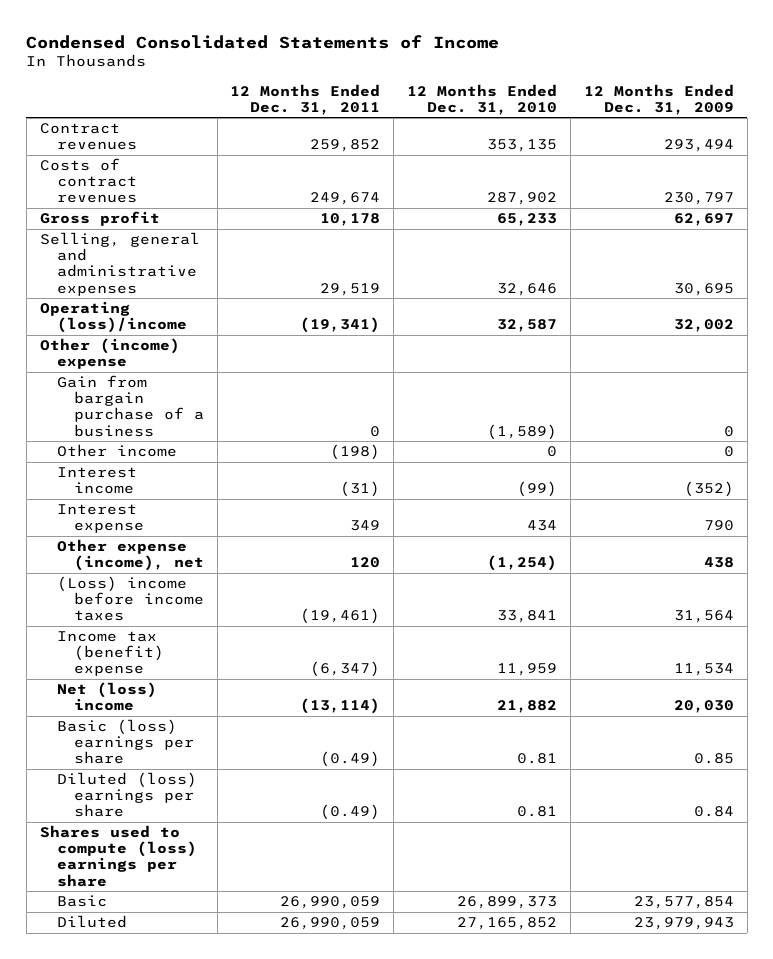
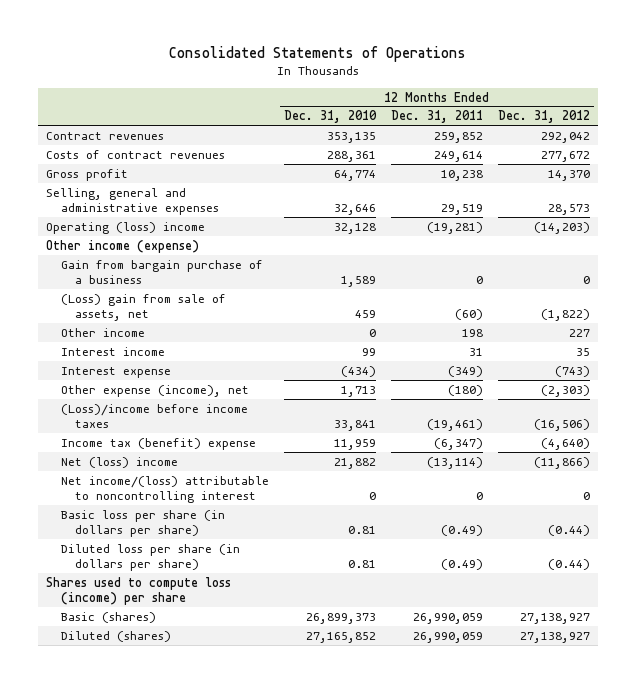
[26,34,500,49] Condensed Consolidated Statements of Income -> [169,46,467,63] Consolidated Statements of Operations
[583,83,734,115] 12 Months Ended Dec. 31, 2009 -> none
none -> [498,110,591,124] Dec. 31, 2012
[310,192,381,206] 249,674 -> [434,150,484,162] 249,614
[487,192,558,206] 287,902 -> [326,150,376,162] 288,361
[320,213,381,227] 10,178 -> [441,169,484,181] 10,238
[497,213,558,227] 65,233 -> [333,169,376,181] 64,774
[39,301,187,334] Operating (loss)/income -> [45,221,205,234] Operating (loss) income
[300,317,381,334] (19,341) -> [427,221,484,234] (19,281)
[497,319,558,333] 32,587 -> [333,222,376,234] 32,128
[39,338,180,370] Other (income) expense -> [45,239,199,253] Other income (expense)
[487,423,558,440] (1,589) -> [340,275,376,287] 1,589
none -> [60,293,226,321] (Loss) gain from sale of assets, net
[330,444,381,461] (198) -> [462,328,484,337] 198
[340,481,381,498] (31) -> [469,347,484,356] 31
[517,481,558,498] (99) -> [361,347,376,356] 99
[350,520,381,532] 349 -> [448,365,484,377] (349)
[527,520,558,532] 434 -> [340,365,376,377] (434)
[350,557,381,569] 120 -> [448,384,484,396] (180)
[487,555,558,572] (1,254) -> [340,385,376,397] 1,713
[56,576,204,622] (Loss) income before income taxes -> [60,403,248,428] (Loss)/income before income taxes
none -> [60,475,269,503] Net income/(loss) attributable to noncontrolling interest
[56,719,194,765] Basic (loss) earnings per share -> [60,509,225,537] Basic loss per share (in dollars per share)
[56,772,197,818] Diluted (loss) earnings per share -> [60,543,240,571] Diluted loss per share (in dollars per share)
[39,825,197,887] Shares used to compute (loss) earnings per share -> [45,576,231,605] Shares used to compute loss (income) per share
[56,895,107,908] Basic -> [60,611,156,623] Basic (shares)
[56,915,127,929] Diluted -> [60,630,171,642] Diluted (shares)

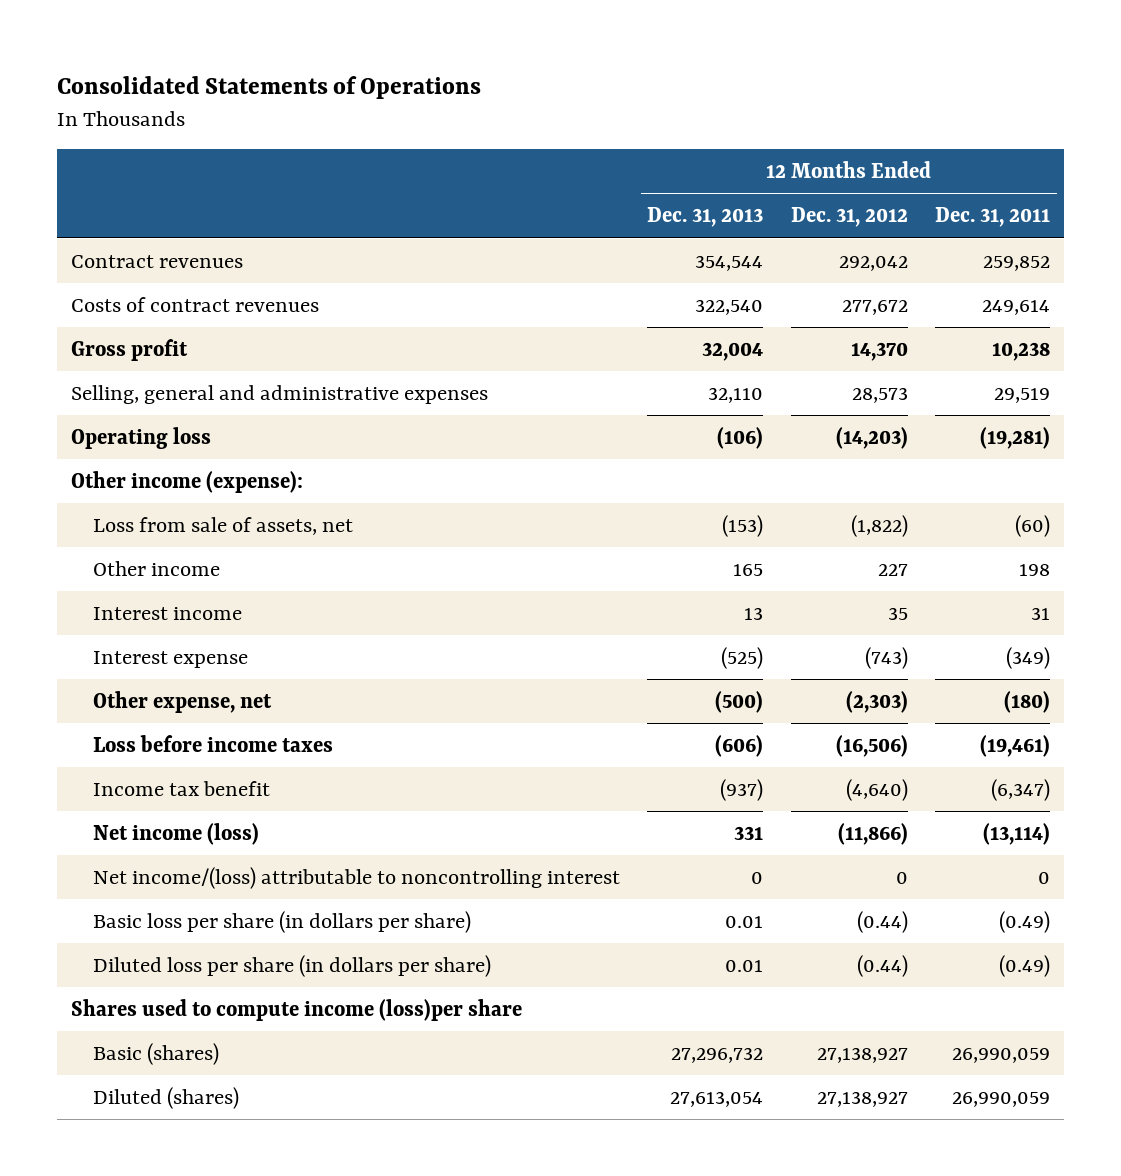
[283,110,377,124] Dec. 31, 2010 -> none
none -> [647,207,764,228] Dec. 31, 2013
[60,259,263,284] Gain from bargain purchase of a business -> none
[45,221,205,234] Operating (loss) income -> [70,426,211,449] Operating loss
[45,239,199,253] Other income (expense) -> [70,470,303,493] Other income (expense):
[60,293,226,321] (Loss) gain from sale of assets, net -> [93,516,354,535] Loss from sale of assets, net
[60,384,249,397] Other expense (income), net -> [93,690,273,713] Other expense, net
[60,403,248,428] (Loss)/income before income taxes -> [93,734,334,752] Loss before income taxes
[60,437,256,450] Income tax (benefit) expense -> [93,780,271,796] Income tax benefit
[60,456,178,468] Net (loss) income -> [93,822,260,845] Net income (loss)
[45,576,231,605] Shares used to compute loss (income) per share -> [70,998,522,1021] Shares used to compute income (loss)per share

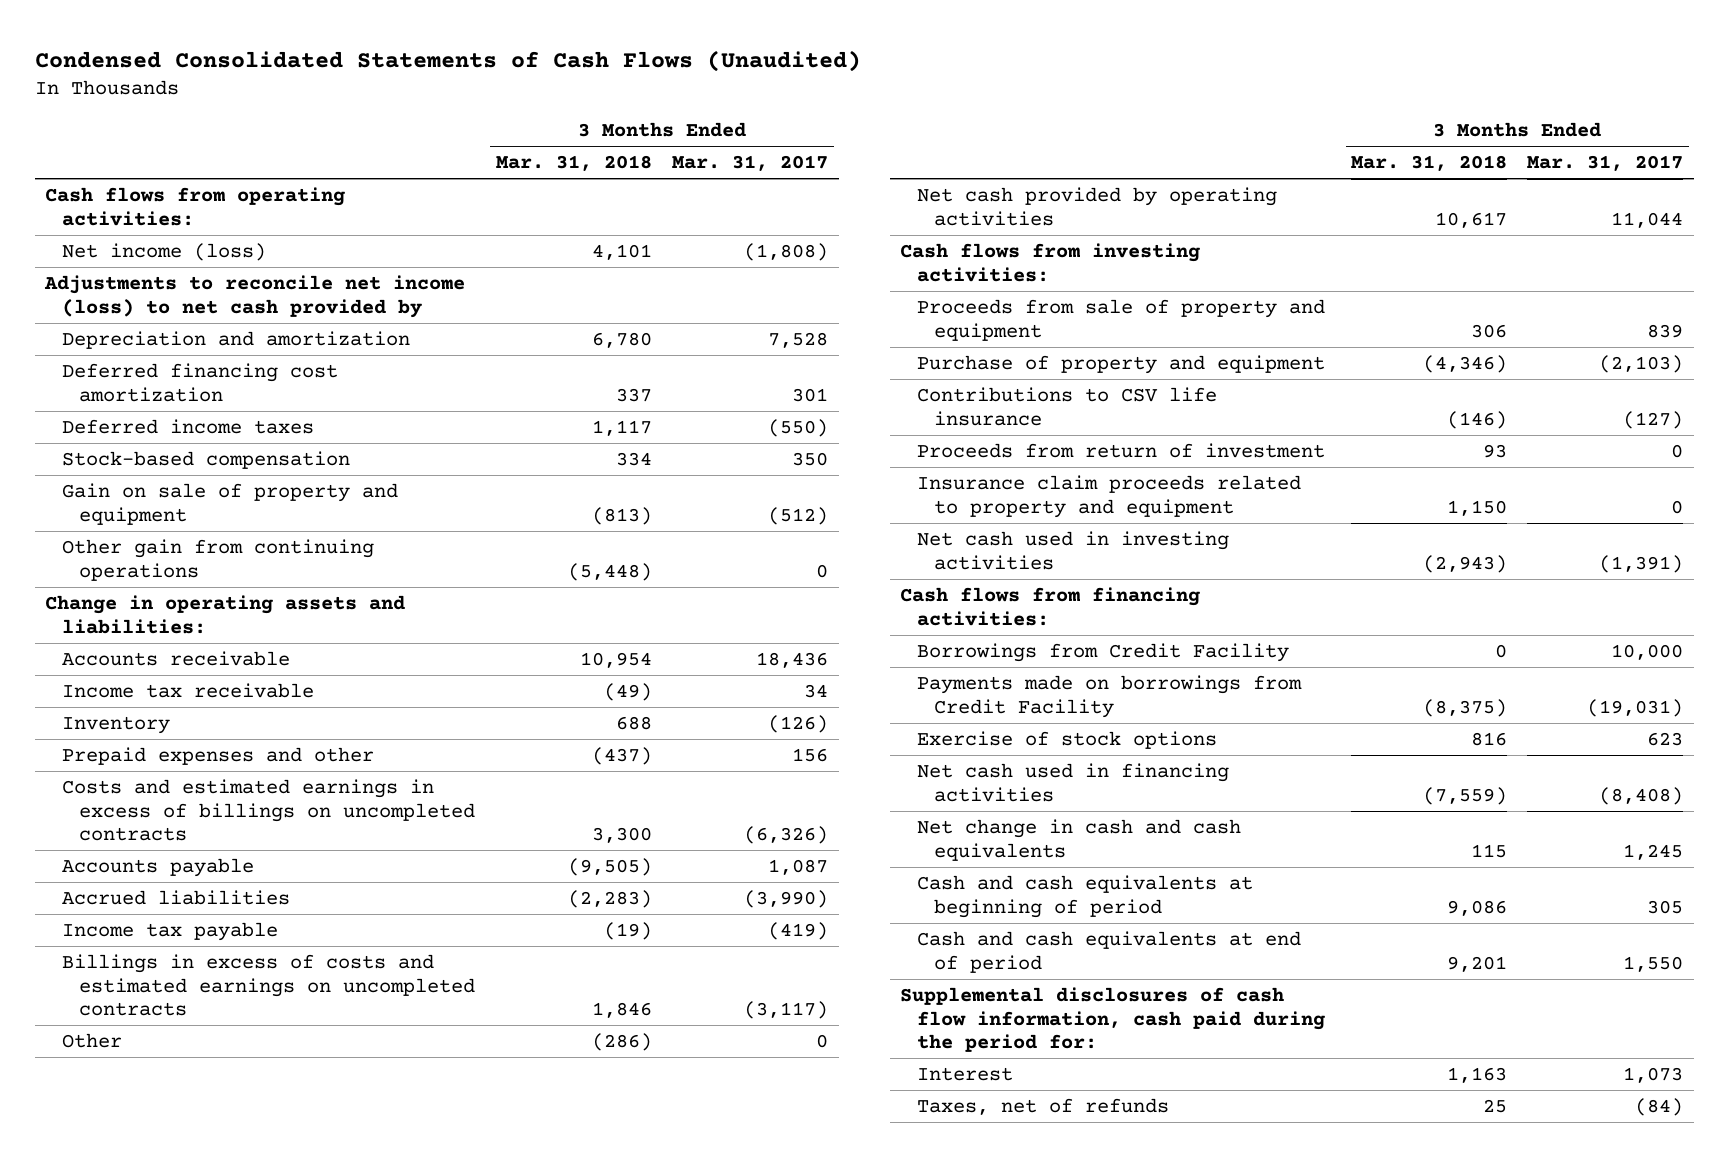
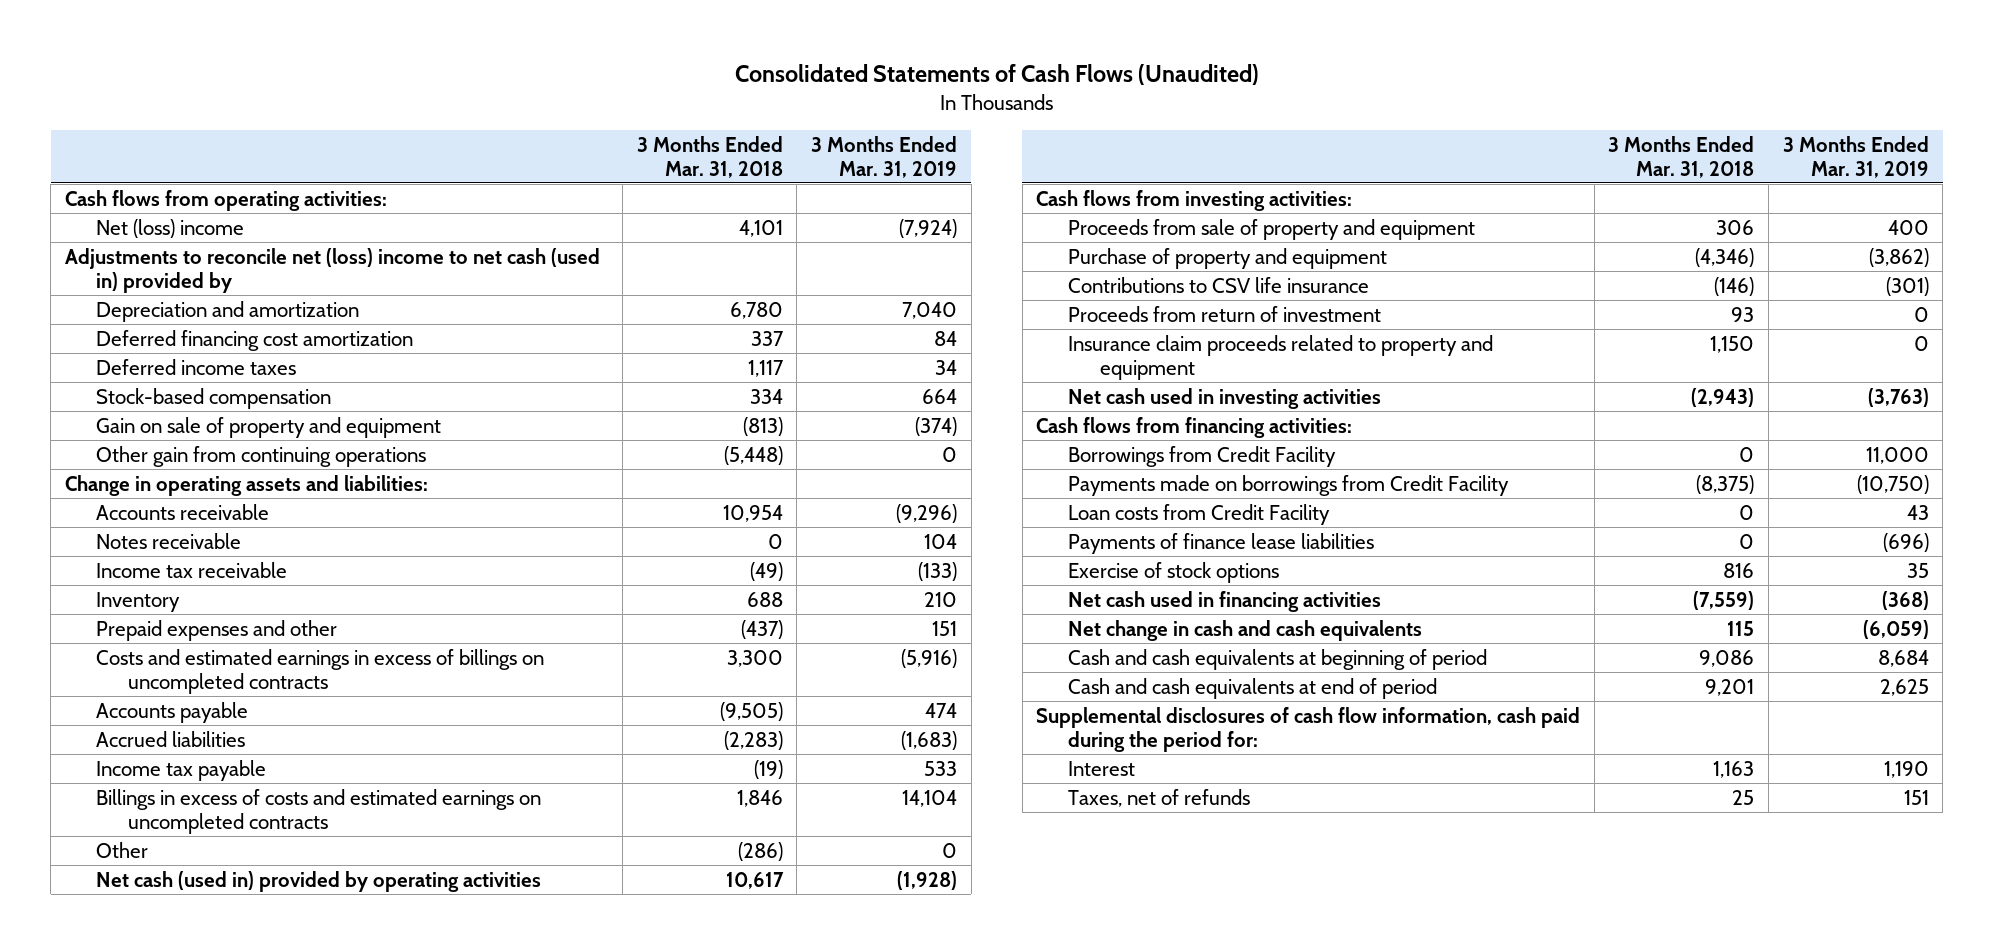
[34,49,861,72] Condensed Consolidated Statements of Cash Flows (Unaudited) -> [734,64,1259,86] Consolidated Statements of Cash Flows (Unaudited)
[672,155,829,172] Mar. 31, 2017 -> none
none -> [811,135,958,178] 3 Months Ended Mar. 31, 2019
[62,242,267,261] Net income (loss) -> [96,218,245,238] Net (loss) income
[44,274,466,318] Adjustments to reconcile net income (loss) to net cash provided by -> [64,247,600,293] Adjustments to reconcile net (loss) income to net cash (used in) provided by
none -> [96,532,242,549] Notes receivable
[917,186,1278,226] Net cash provided by operating activities -> [96,870,542,892] Net cash (used in) provided by operating activities
none -> [1067,503,1330,525] Loan costs from Credit Facility
none -> [1067,532,1374,554] Payments of finance lease liabilities

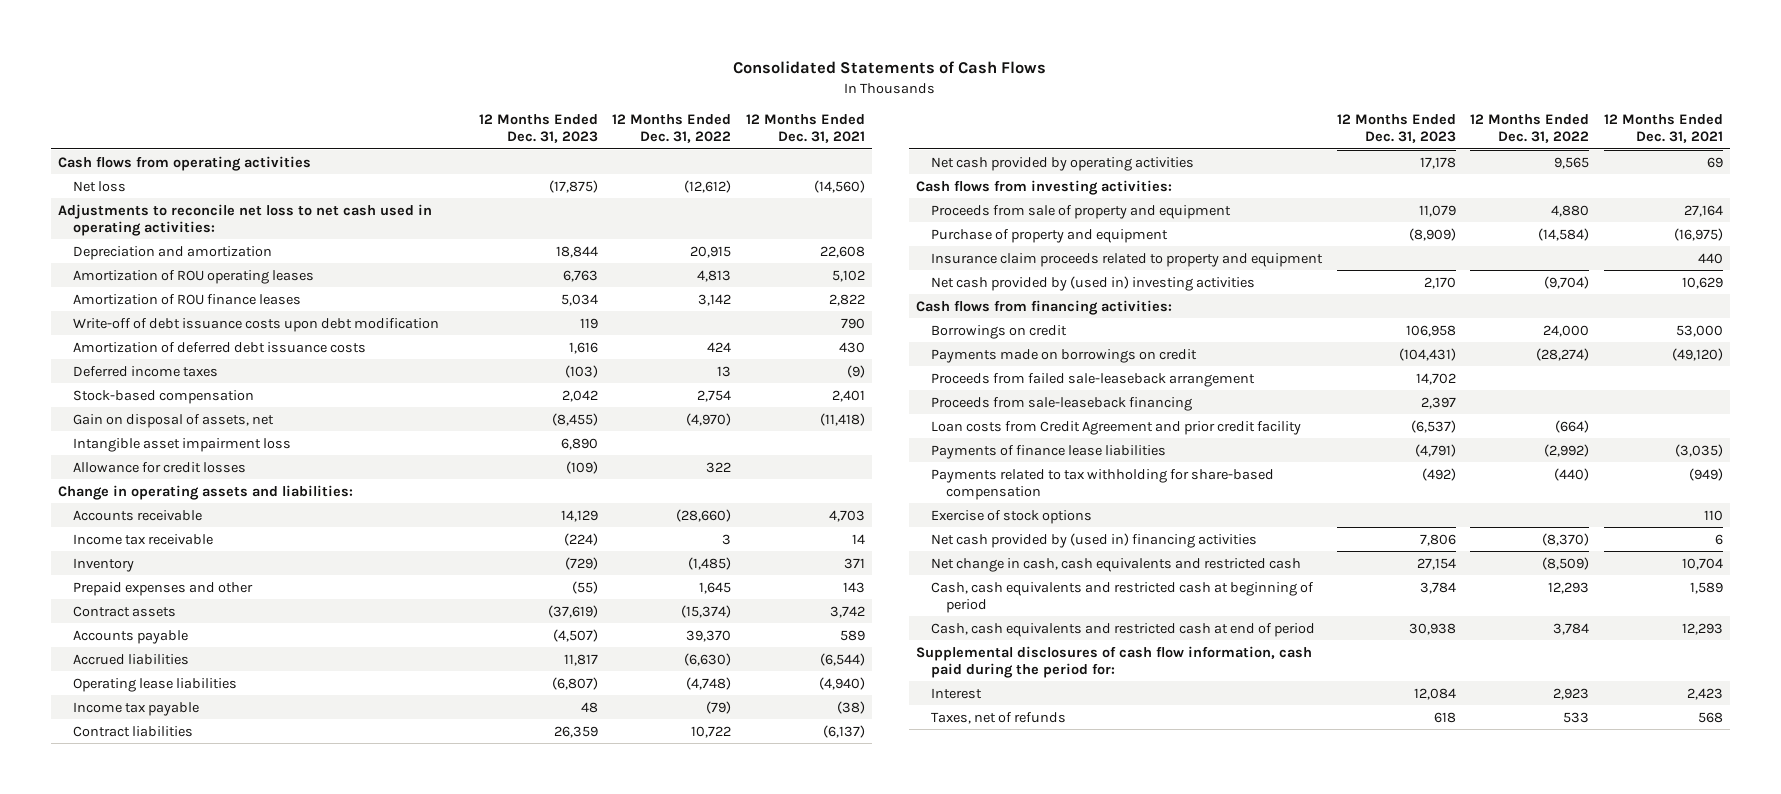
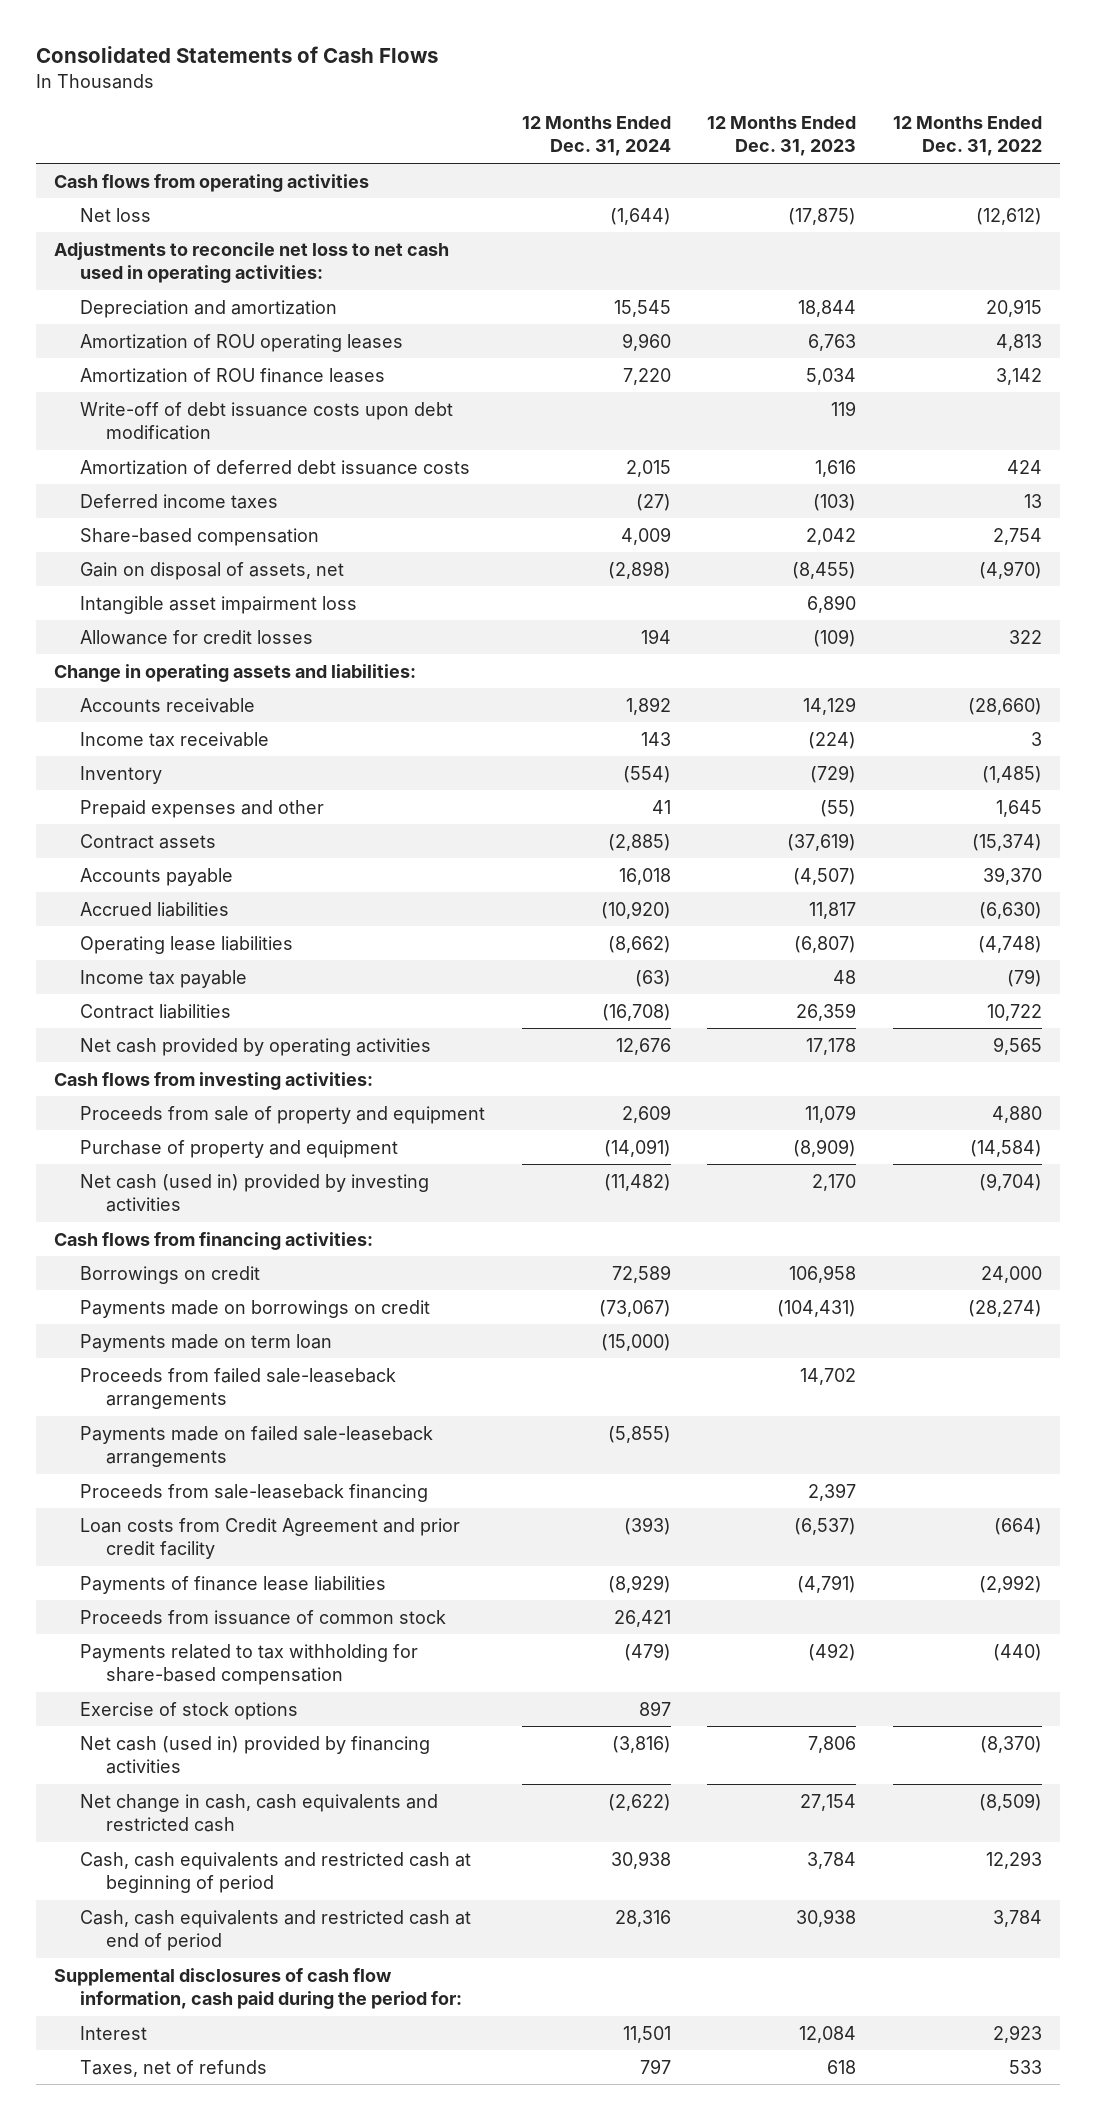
[745,114,865,144] 12 Months Ended Dec. 31, 2021 -> none
none -> [521,116,671,157] 12 Months Ended Dec. 31, 2024
[73,389,255,404] Stock-based compensation -> [79,527,319,546] Share-based compensation
[930,252,1323,267] Insurance claim proceeds related to property and equipment -> none
[930,275,1255,291] Net cash provided by (used in) investing activities -> [79,1173,429,1212] Net cash (used in) provided by investing activities
none -> [79,1333,332,1352] Payments made on term loan
[930,372,1255,387] Proceeds from failed sale-leaseback arrangement -> [79,1367,396,1409] Proceeds from failed sale-leaseback arrangements
none -> [79,1425,433,1467] Payments made on failed sale-leaseback arrangements
none -> [79,1609,446,1625] Proceeds from issuance of common stock
[930,532,1257,548] Net cash provided by (used in) financing activities -> [79,1735,430,1774] Net cash (used in) provided by financing activities

